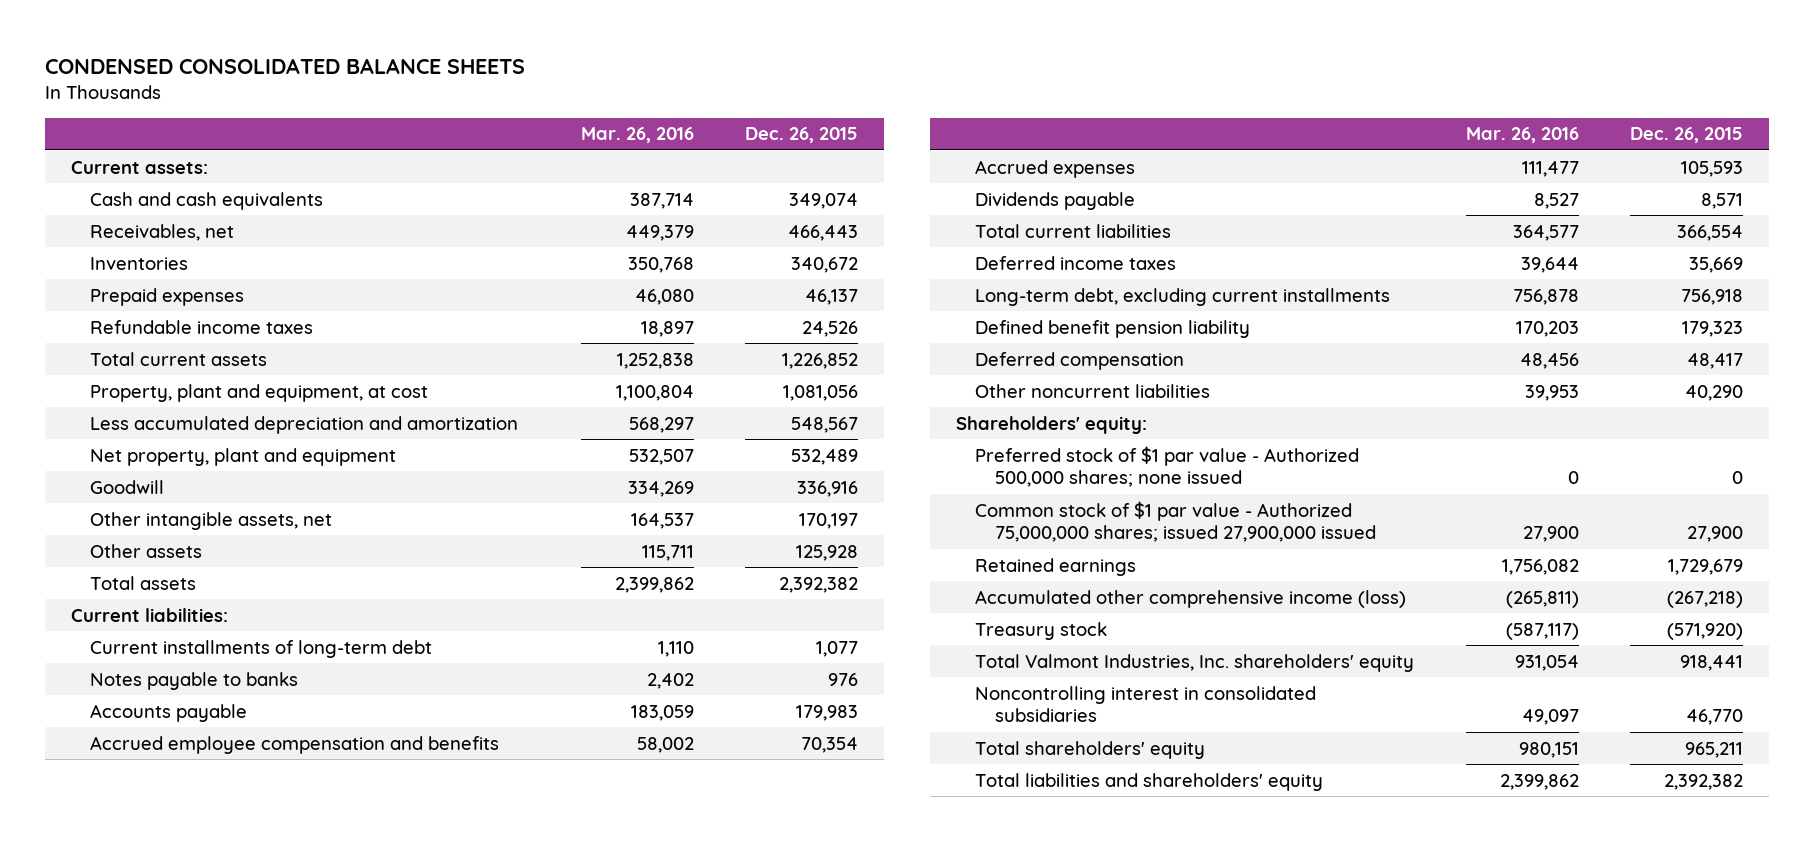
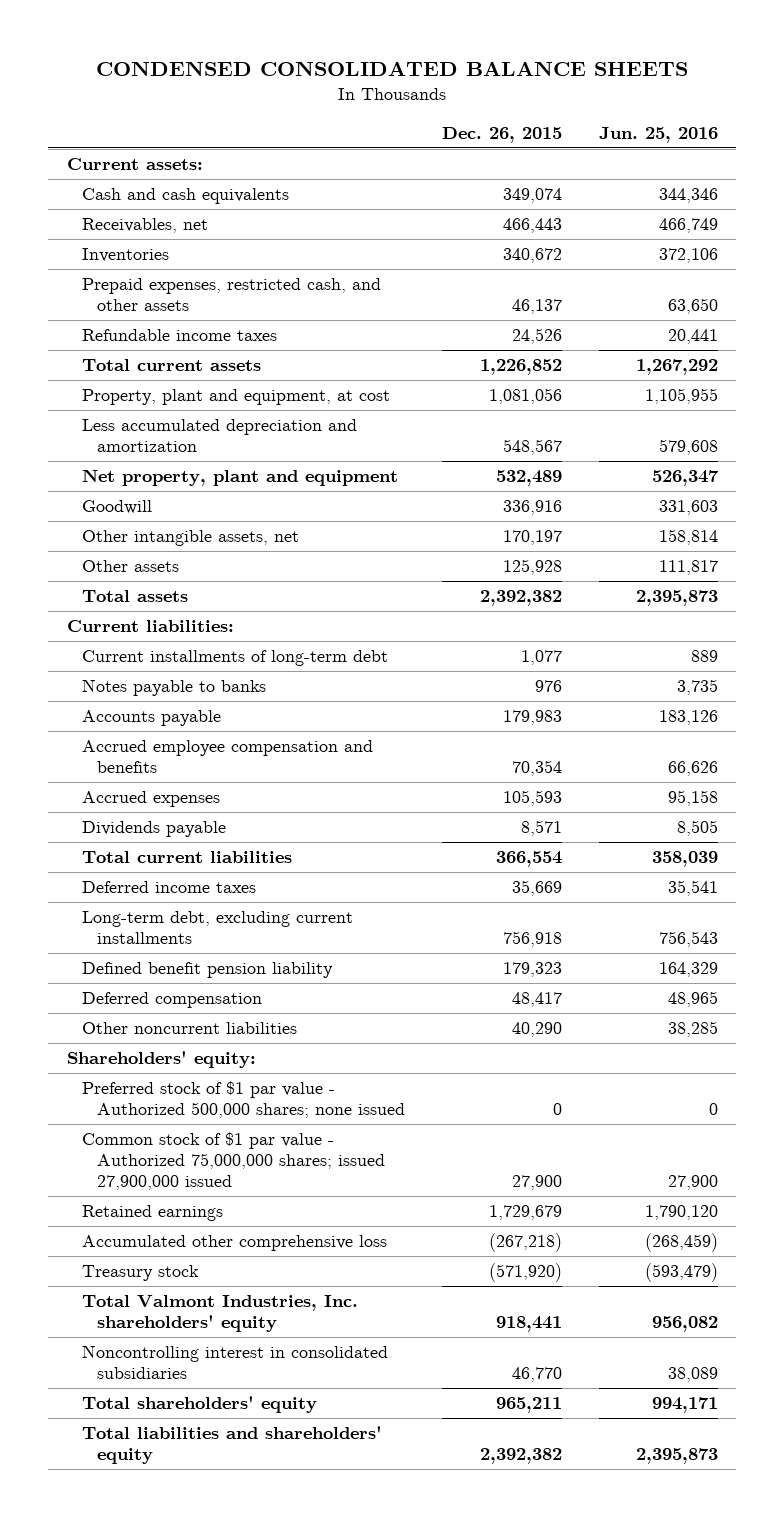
[580,127,694,144] Mar. 26, 2016 -> none
none -> [598,126,718,143] Jun. 25, 2016
[90,287,245,306] Prepaid expenses -> [81,278,381,312] Prepaid expenses, restricted cash, and other assets
[975,589,1407,608] Accumulated other comprehensive income (loss) -> [81,1235,387,1252] Accumulated other comprehensive loss

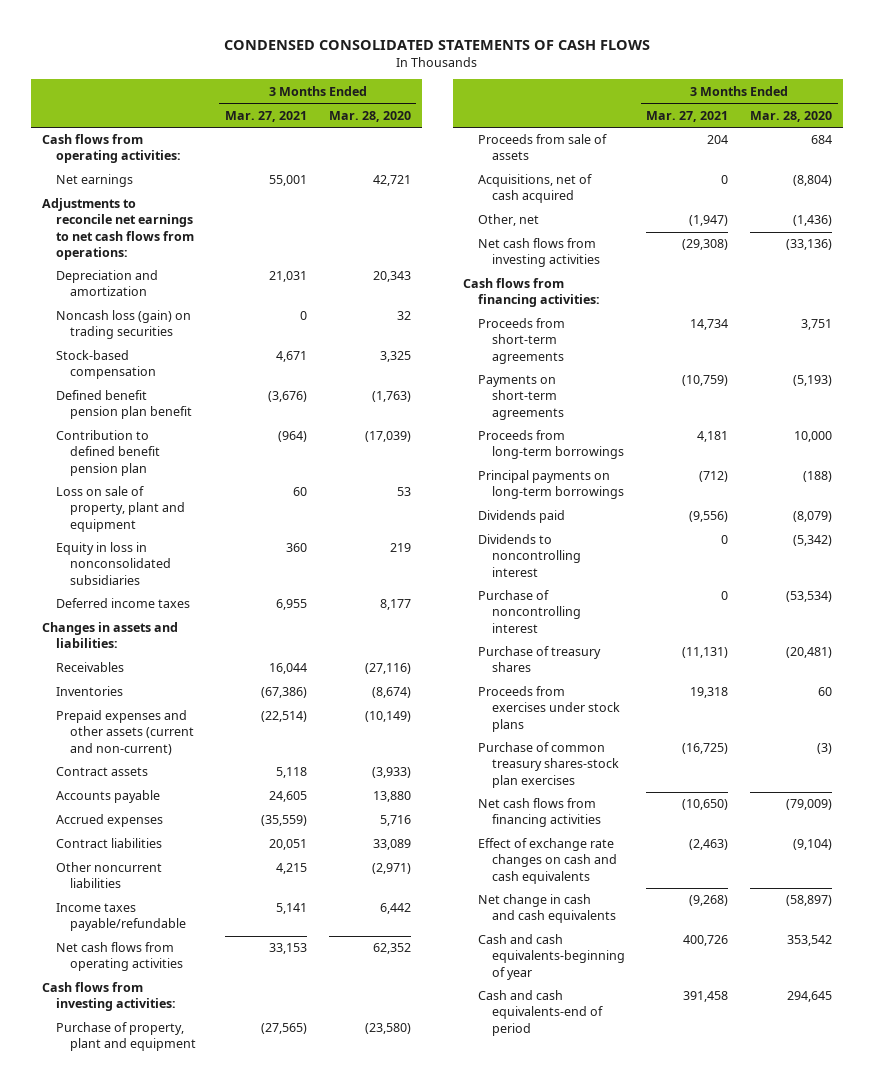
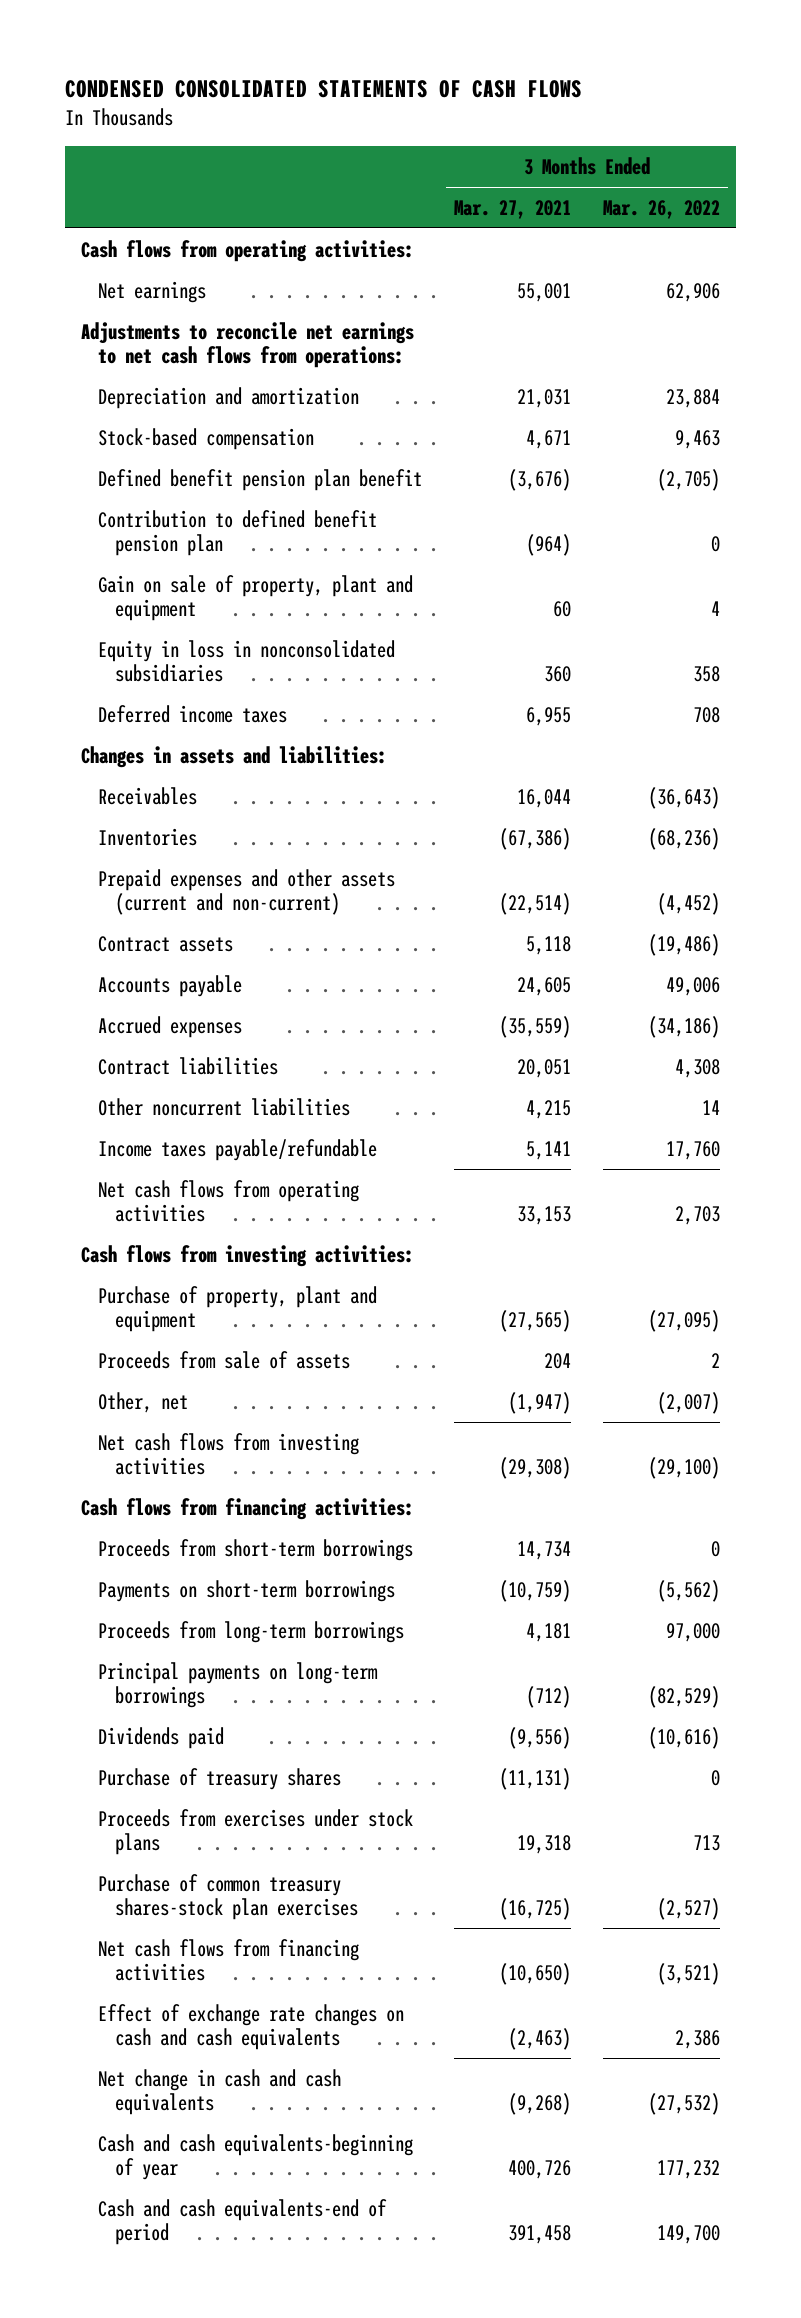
[328,110,411,122] Mar. 28, 2020 -> none
none -> [602,199,720,219] Mar. 26, 2022
[55,310,191,340] Noncash loss (gain) on trading securities -> none
[55,486,186,532] Loss on sale of property, plant and equipment -> [97,574,413,622] Gain on sale of property, plant and equipment
[477,174,592,204] Acquisitions, net of cash acquired -> none
[477,318,565,364] Proceeds from short-term agreements -> [97,1538,413,1561] Proceeds from short-term borrowings
[477,375,564,420] Payments on short-term agreements -> [97,1579,395,1602] Payments on short-term borrowings
[477,534,581,577] Dividends to noncontrolling interest -> none
[477,590,581,633] Purchase of noncontrolling interest -> none

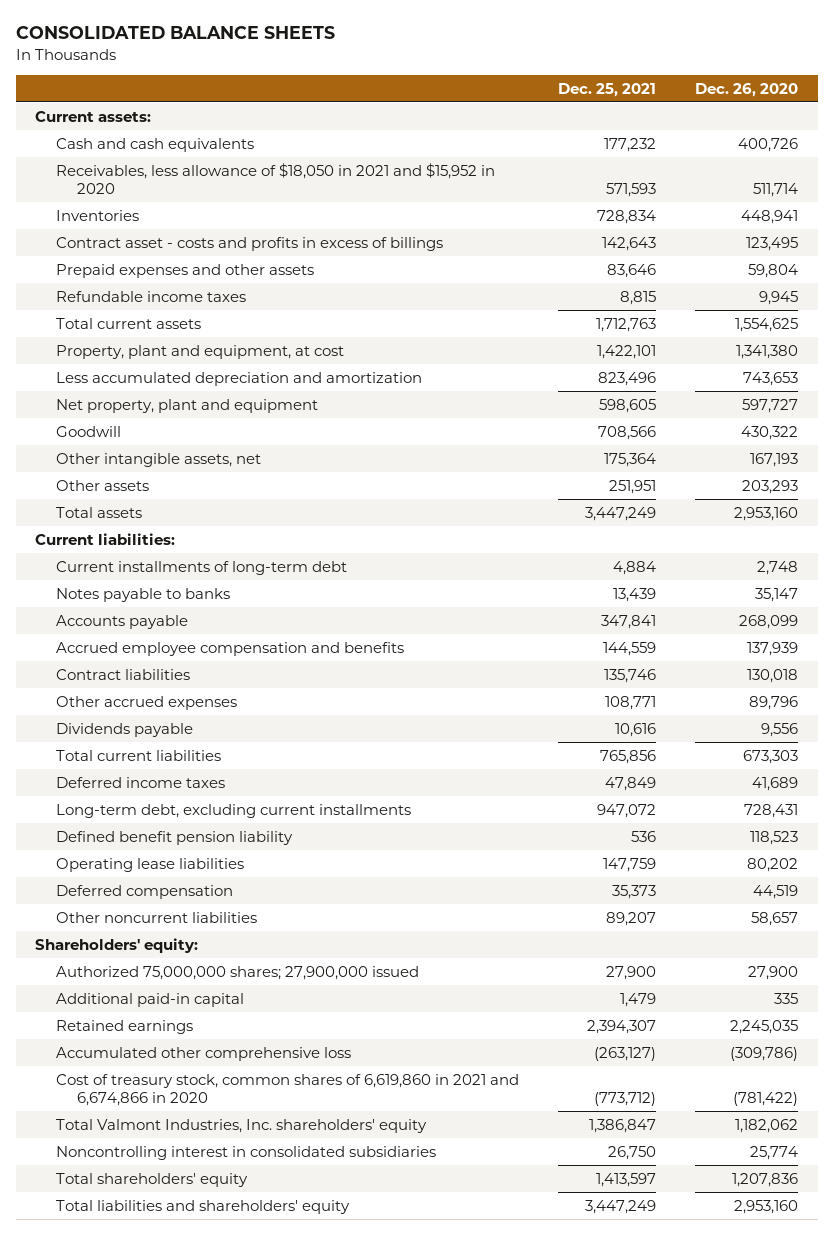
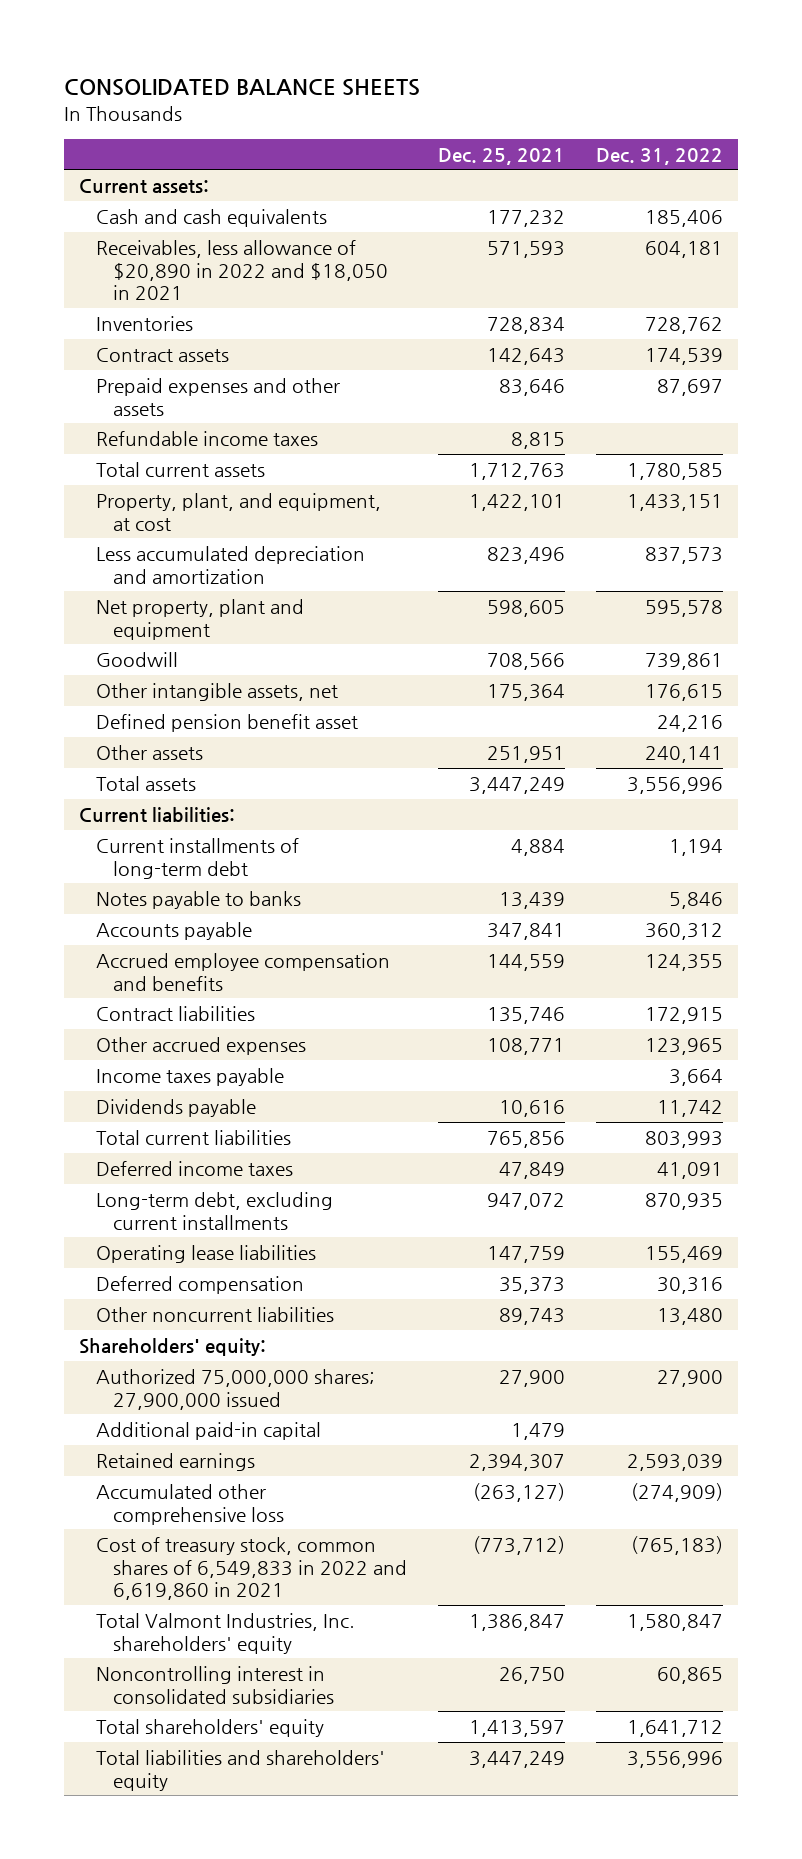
[695,82,799,97] Dec. 26, 2020 -> none
none -> [596,147,724,165] Dec. 31, 2022
[56,162,496,194] Receivables, less allowance of $18,050 in 2021 and $15,952 in 2020 -> [96,240,389,301] Receivables, less allowance of $20,890 in 2022 and $18,050 in 2021
[56,236,444,251] Contract asset - costs and profits in excess of billings -> [96,348,230,363] Contract assets
[56,344,345,359] Property, plant and equipment, at cost -> [96,493,382,531] Property, plant, and equipment, at cost
none -> [96,714,359,733] Defined pension benefit asset
none -> [96,1068,285,1087] Income taxes payable
[56,830,294,845] Defined benefit pension liability -> none
[606,911,657,926] 89,207 -> [499,1308,566,1326] 89,743
[56,1073,520,1106] Cost of treasury stock, common shares of 6,619,860 in 2021 and 6,674,866 in 2020 -> [96,1537,408,1601] Cost of treasury stock, common shares of 6,549,833 in 2022 and 6,619,860 in 2021

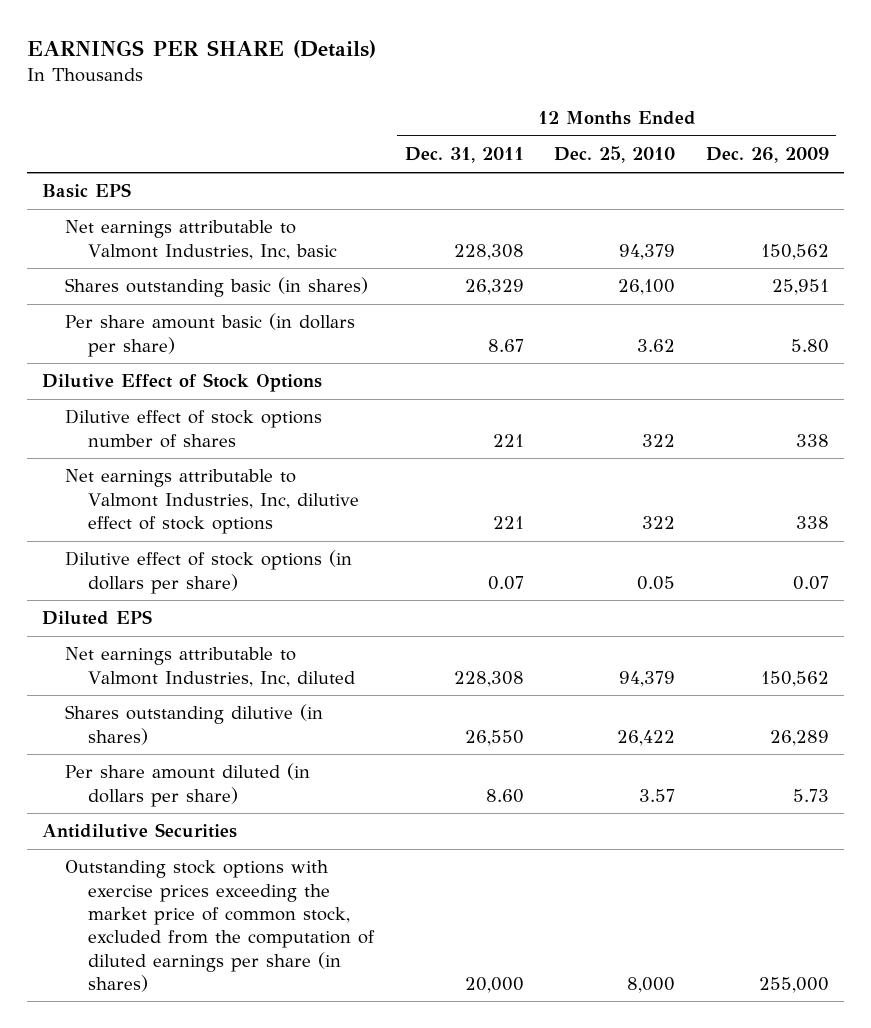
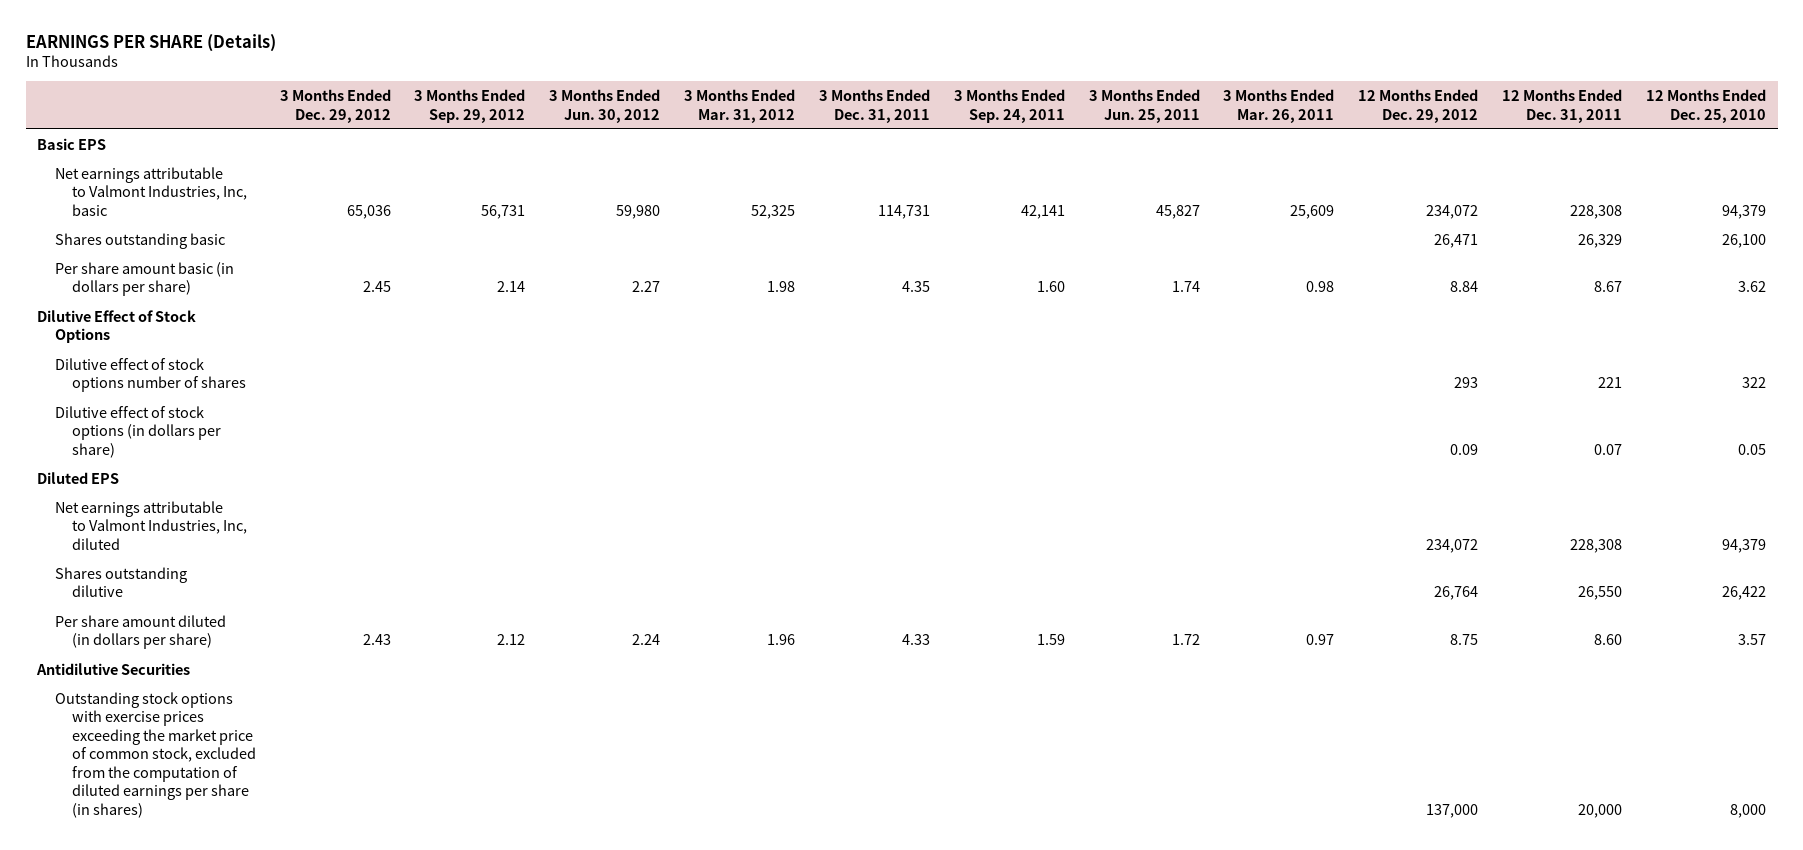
[705,147,829,164] Dec. 26, 2009 -> none
none -> [279,89,391,123] 3 Months Ended Dec. 29, 2012
none -> [414,89,526,123] 3 Months Ended Sep. 29, 2012
none -> [549,89,661,123] 3 Months Ended Jun. 30, 2012
none -> [684,89,796,123] 3 Months Ended Mar. 31, 2012
none -> [818,89,930,123] 3 Months Ended Dec. 31, 2011
none -> [953,89,1065,123] 3 Months Ended Sep. 24, 2011
none -> [1088,89,1200,123] 3 Months Ended Jun. 25, 2011
none -> [1223,89,1335,123] 3 Months Ended Mar. 26, 2011
none -> [1358,89,1479,123] 12 Months Ended Dec. 29, 2012
[65,277,369,298] Shares outstanding basic (in shares) -> [54,232,225,249] Shares outstanding basic
[65,469,360,534] Net earnings attributable to Valmont Industries, Inc, dilutive effect of stock options -> none
[65,704,324,745] Shares outstanding dilutive (in shares) -> [54,566,187,598] Shares outstanding dilutive

